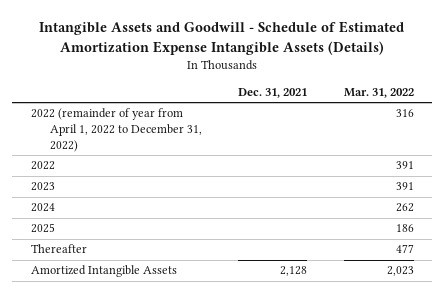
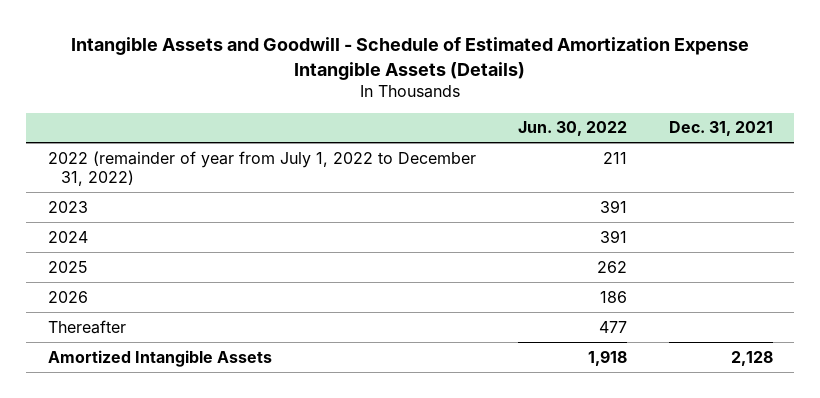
[343,87,414,98] Mar. 31, 2022 -> none
none -> [517,121,627,137] Jun. 30, 2022
[30,161,55,171] 2022 -> none
[30,108,202,153] 2022 (remainder of year from April 1, 2022 to December 31, 2022) -> [47,150,476,187] 2022 (remainder of year from July 1, 2022 to December 31, 2022)
none -> [47,290,88,303] 2026

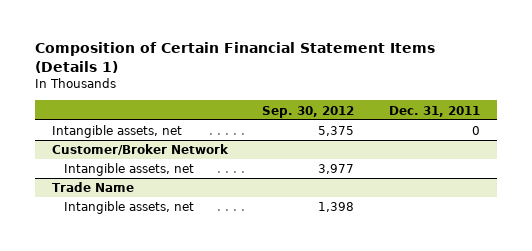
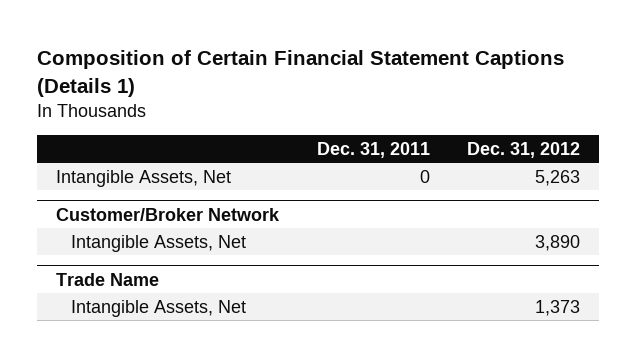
[34,42,435,74] Composition of Certain Financial Statement Items (Details 1) -> [37,50,565,97] Composition of Certain Financial Statement Captions (Details 1)
[262,105,355,118] Sep. 30, 2012 -> none
none -> [467,141,581,158] Dec. 31, 2012
[51,125,182,139] Intangible assets, net -> [56,169,232,187] Intangible Assets, Net
[63,163,194,177] Intangible assets, net -> [70,234,246,252] Intangible Assets, Net
[63,201,194,215] Intangible assets, net -> [70,299,246,317] Intangible Assets, Net

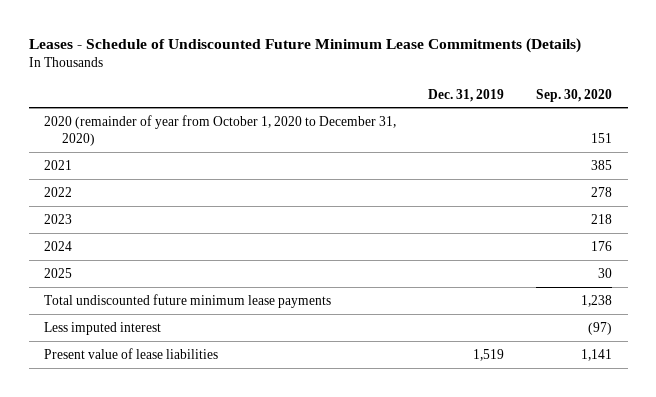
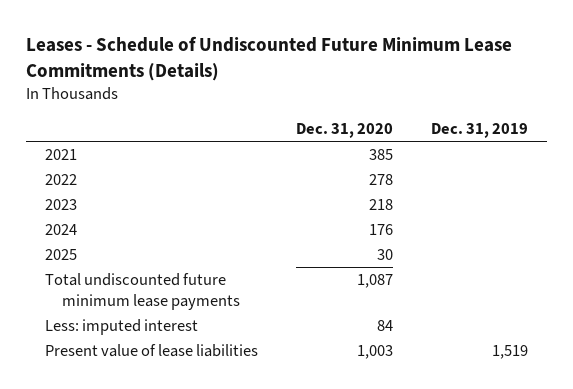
[535,88,612,102] Sep. 30, 2020 -> none
none -> [295,123,393,139] Dec. 31, 2020
[44,114,397,146] 2020 (remainder of year from October 1, 2020 to December 31, 2020) -> none
[44,321,162,335] Less imputed interest -> [44,319,198,336] Less: imputed interest

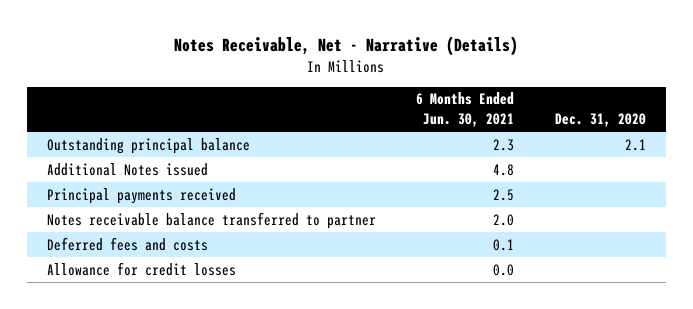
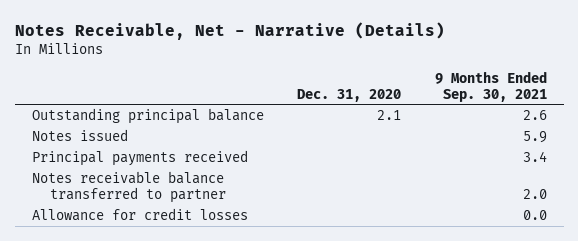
[416,92,515,128] 6 Months Ended Jun. 30, 2021 -> none
none -> [434,70,547,102] 9 Months Ended Sep. 30, 2021
[47,162,209,176] Additional Notes issued -> [31,129,128,142] Notes issued
[47,236,209,251] Deferred fees and costs -> none

